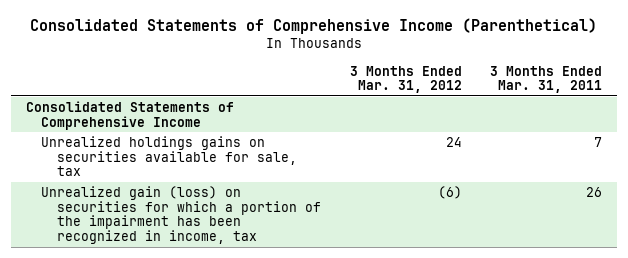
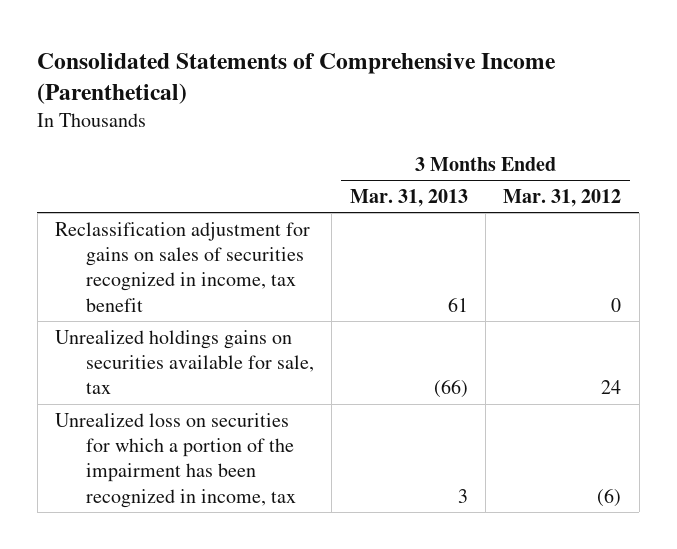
[490,65,603,94] 3 Months Ended Mar. 31, 2011 -> none
none -> [349,188,468,207] Mar. 31, 2013
[25,100,234,130] Consolidated Statements of Comprehensive Income -> none
none -> [55,221,311,312] Reclassification adjustment for gains on sales of securities recognized in income, tax benefit
[41,185,322,245] Unrealized gain (loss) on securities for which a portion of the impairment has been recognized in income, tax -> [55,412,296,508] Unrealized loss on securities for which a portion of the impairment has been recognized in income, tax

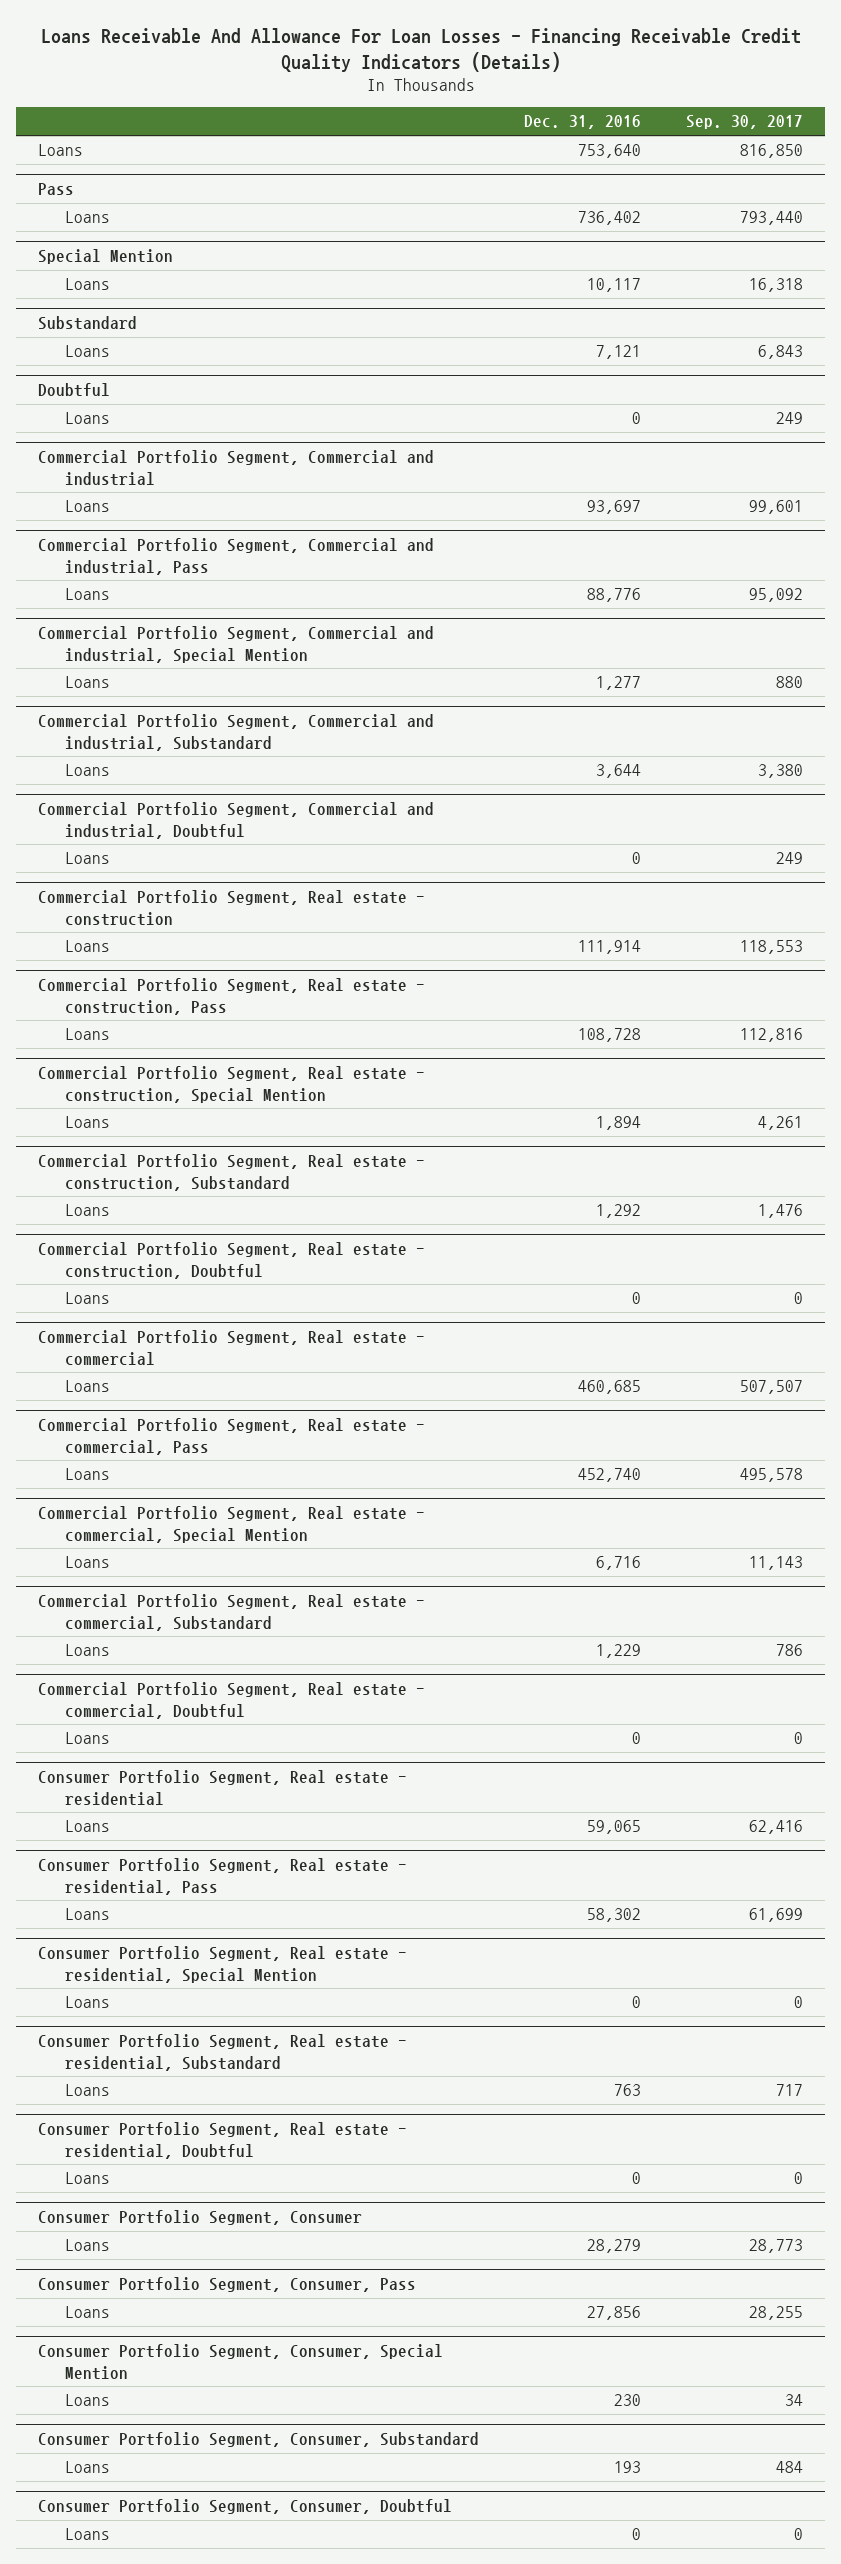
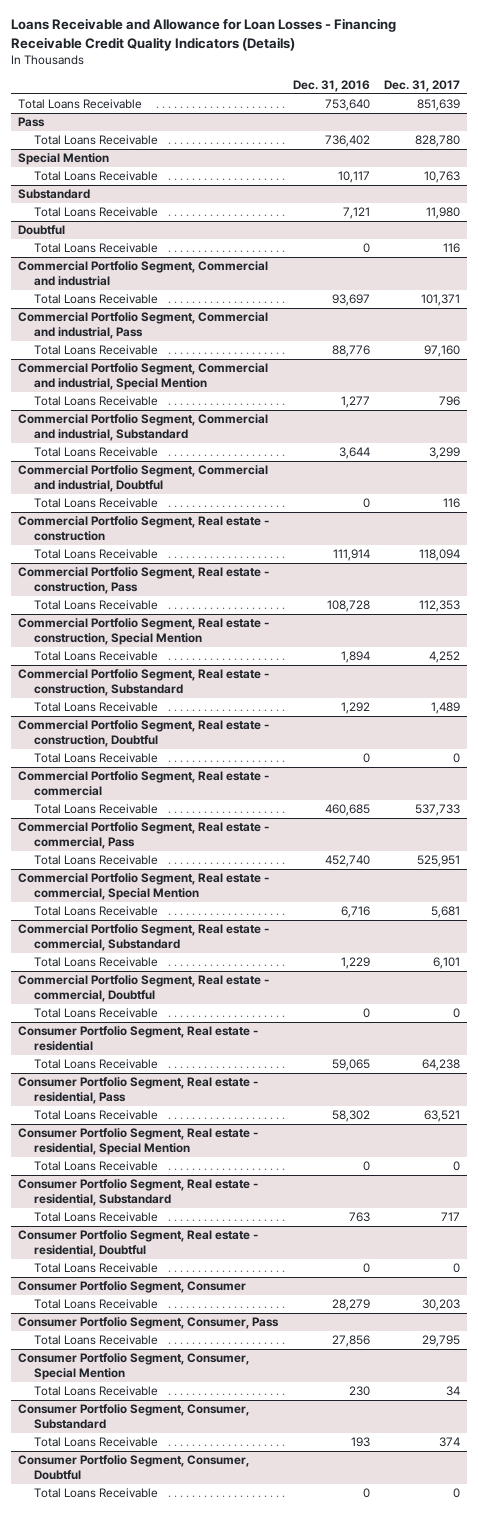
[40,27,801,72] Loans Receivable And Allowance For Loan Losses - Financing Receivable Credit Quality Indicators (Details) -> [10,18,396,51] Loans Receivable and Allowance for Loan Losses - Financing Receivable Credit Quality Indicators (Details)
[685,115,803,130] Sep. 30, 2017 -> none
none -> [384,80,461,93] Dec. 31, 2017
[38,144,84,157] Loans -> [18,99,143,110] Total Loans Receivable
[64,211,110,224] Loans -> [33,135,158,146] Total Loans Receivable
[64,278,110,291] Loans -> [33,171,158,182] Total Loans Receivable
[64,345,110,358] Loans -> [33,207,158,218] Total Loans Receivable
[64,412,110,425] Loans -> [33,243,158,254] Total Loans Receivable
[64,500,110,513] Loans -> [33,294,158,305] Total Loans Receivable
[64,588,110,601] Loans -> [33,345,158,356] Total Loans Receivable
[64,676,110,689] Loans -> [33,396,158,407] Total Loans Receivable
[64,764,110,777] Loans -> [33,447,158,458] Total Loans Receivable
[64,852,110,865] Loans -> [33,498,158,509] Total Loans Receivable
[64,940,110,953] Loans -> [33,549,158,560] Total Loans Receivable
[64,1028,110,1041] Loans -> [33,600,158,611] Total Loans Receivable
[64,1116,110,1129] Loans -> [33,651,158,662] Total Loans Receivable
[64,1204,110,1217] Loans -> [33,702,158,713] Total Loans Receivable
[64,1292,110,1305] Loans -> [33,753,158,764] Total Loans Receivable
[64,1380,110,1393] Loans -> [33,804,158,815] Total Loans Receivable
[64,1468,110,1481] Loans -> [33,855,158,866] Total Loans Receivable
[64,1556,110,1569] Loans -> [33,906,158,917] Total Loans Receivable
[64,1644,110,1657] Loans -> [33,957,158,968] Total Loans Receivable
[64,1732,110,1745] Loans -> [33,1008,158,1019] Total Loans Receivable
[64,1820,110,1833] Loans -> [33,1059,158,1070] Total Loans Receivable
[64,1908,110,1921] Loans -> [33,1110,158,1121] Total Loans Receivable
[64,1996,110,2009] Loans -> [33,1161,158,1172] Total Loans Receivable
[64,2084,110,2097] Loans -> [33,1212,158,1223] Total Loans Receivable
[64,2172,110,2185] Loans -> [33,1263,158,1274] Total Loans Receivable
[64,2239,110,2252] Loans -> [33,1299,158,1310] Total Loans Receivable
[64,2306,110,2319] Loans -> [33,1335,158,1346] Total Loans Receivable
[64,2394,110,2407] Loans -> [33,1386,158,1397] Total Loans Receivable
[64,2461,110,2474] Loans -> [33,1437,158,1448] Total Loans Receivable
[64,2528,110,2541] Loans -> [33,1488,158,1499] Total Loans Receivable

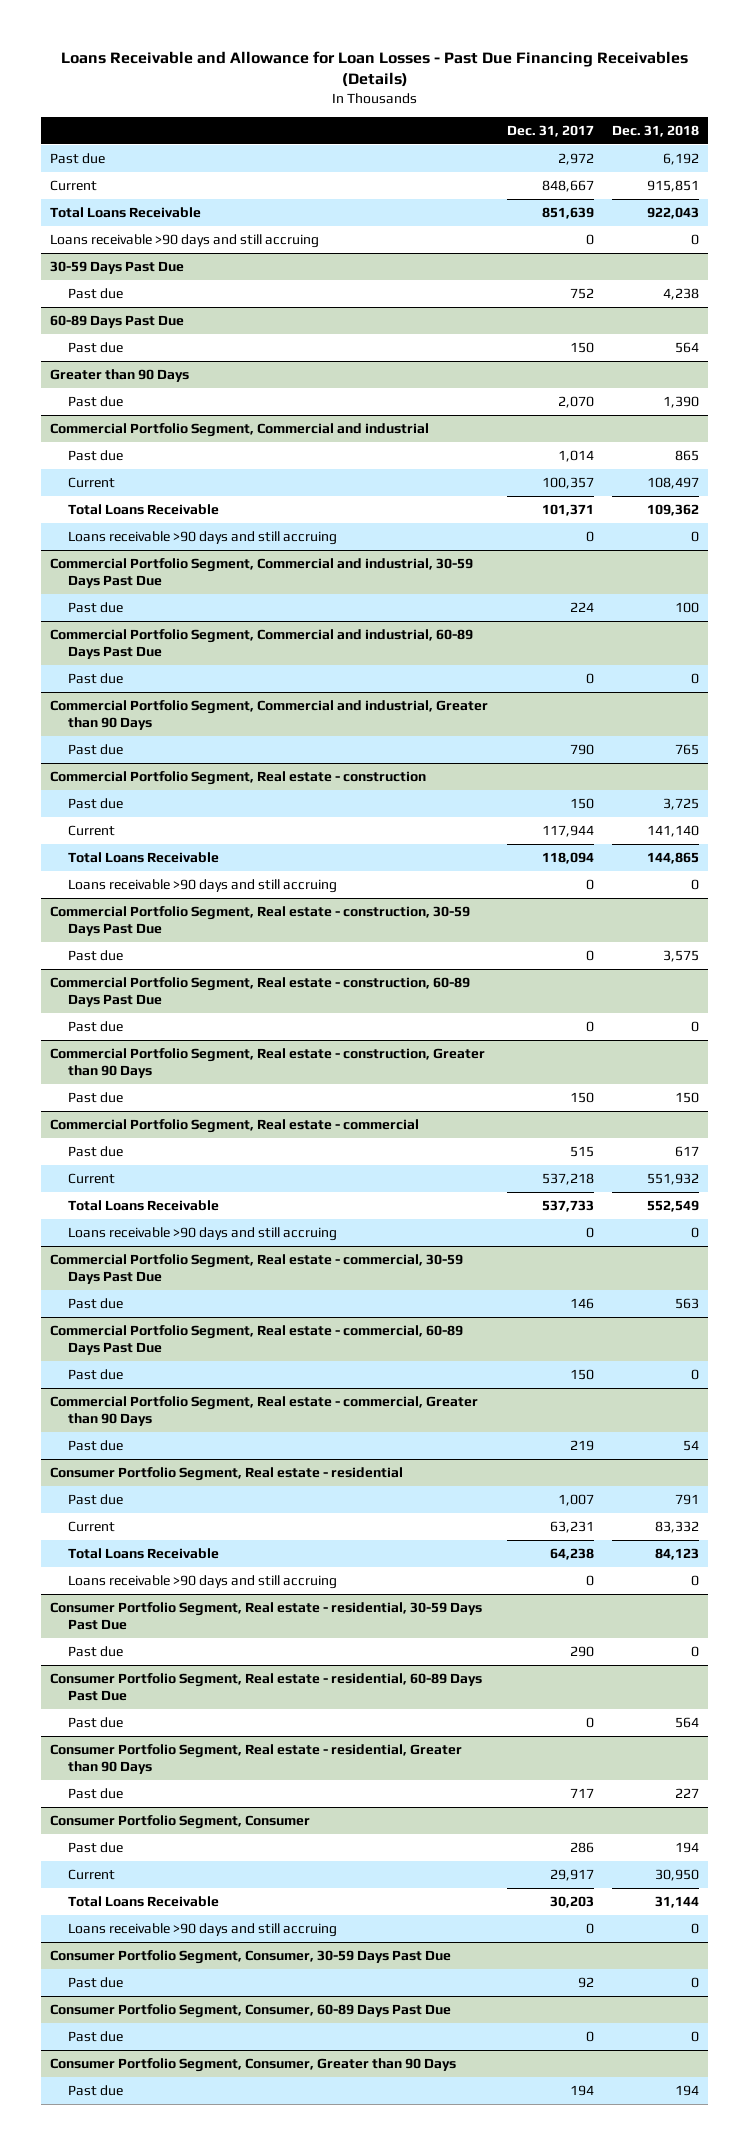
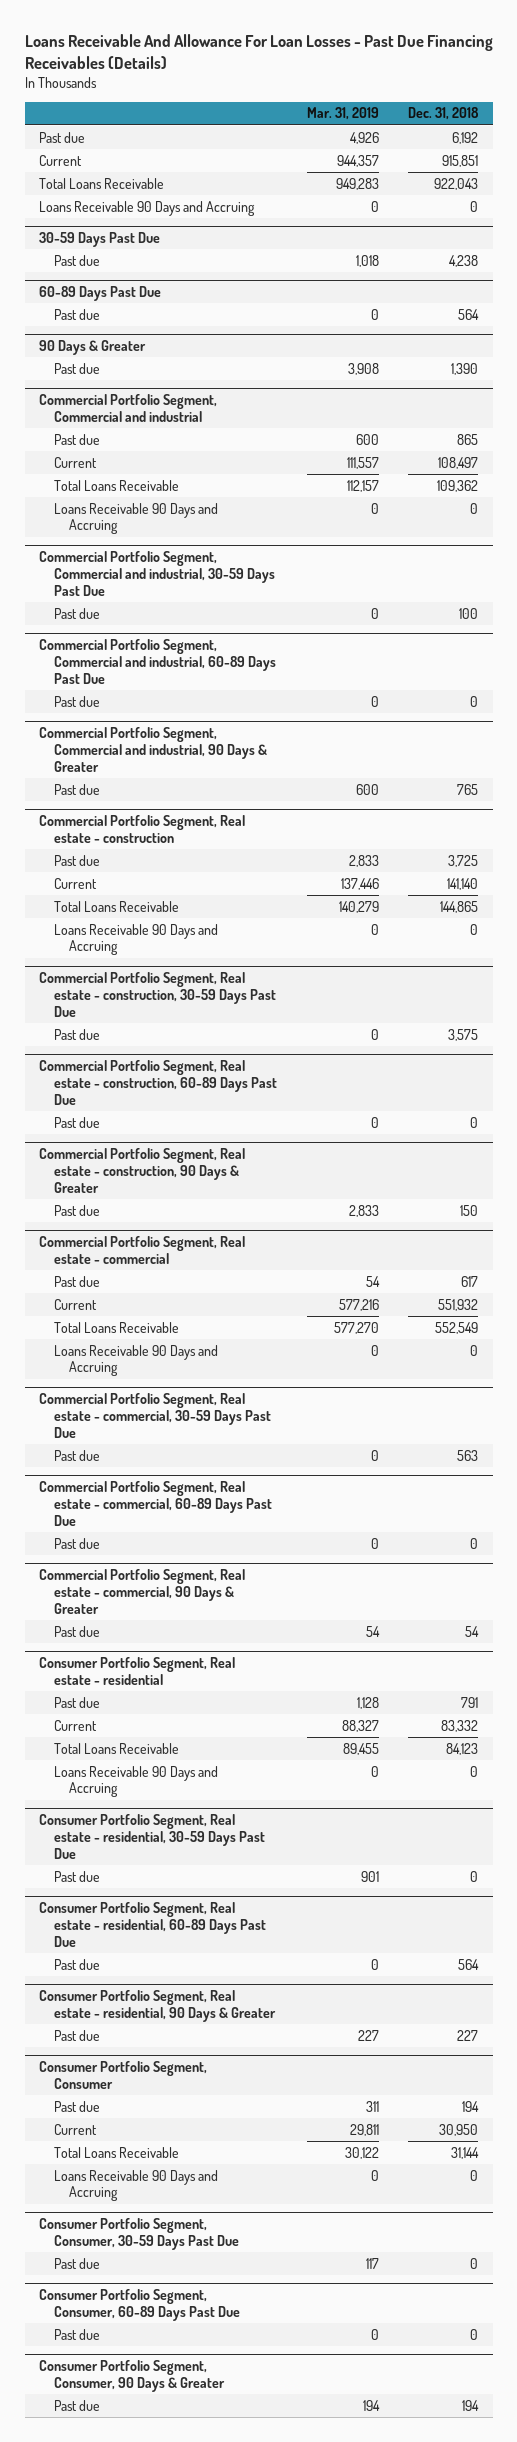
[60,50,688,88] Loans Receivable and Allowance for Loan Losses - Past Due Financing Receivables (Details) -> [24,33,493,69] Loans Receivable And Allowance For Loan Losses - Past Due Financing Receivables (Details)
[506,124,594,137] Dec. 31, 2017 -> none
none -> [306,107,379,121] Mar. 31, 2019
[50,233,320,248] Loans receivable >90 days and still accruing -> [39,200,256,216] Loans Receivable 90 Days and Accruing
[50,368,190,382] Greater than 90 Days -> [39,340,147,356] 90 Days & Greater
[68,530,338,545] Loans receivable >90 days and still accruing -> [54,502,219,535] Loans Receivable 90 Days and Accruing
[50,699,489,730] Commercial Portfolio Segment, Commercial and industrial, Greater than 90 Days -> [39,727,268,772] Commercial Portfolio Segment, Commercial and industrial, 90 Days & Greater
[68,878,338,893] Loans receivable >90 days and still accruing -> [54,923,219,956] Loans Receivable 90 Days and Accruing
[50,1047,486,1078] Commercial Portfolio Segment, Real estate - construction, Greater than 90 Days -> [39,1148,246,1193] Commercial Portfolio Segment, Real estate - construction, 90 Days & Greater
[68,1226,338,1241] Loans receivable >90 days and still accruing -> [54,1344,219,1377] Loans Receivable 90 Days and Accruing
[50,1395,479,1426] Commercial Portfolio Segment, Real estate - commercial, Greater than 90 Days -> [39,1569,246,1614] Commercial Portfolio Segment, Real estate - commercial, 90 Days & Greater
[68,1574,338,1589] Loans receivable >90 days and still accruing -> [54,1765,219,1798] Loans Receivable 90 Days and Accruing
[50,1743,463,1774] Consumer Portfolio Segment, Real estate - residential, Greater than 90 Days -> [39,1990,277,2022] Consumer Portfolio Segment, Real estate - residential, 90 Days & Greater
[68,1922,338,1937] Loans receivable >90 days and still accruing -> [54,2169,219,2202] Loans Receivable 90 Days and Accruing
[50,2057,457,2072] Consumer Portfolio Segment, Consumer, Greater than 90 Days -> [39,2360,226,2392] Consumer Portfolio Segment, Consumer, 90 Days & Greater

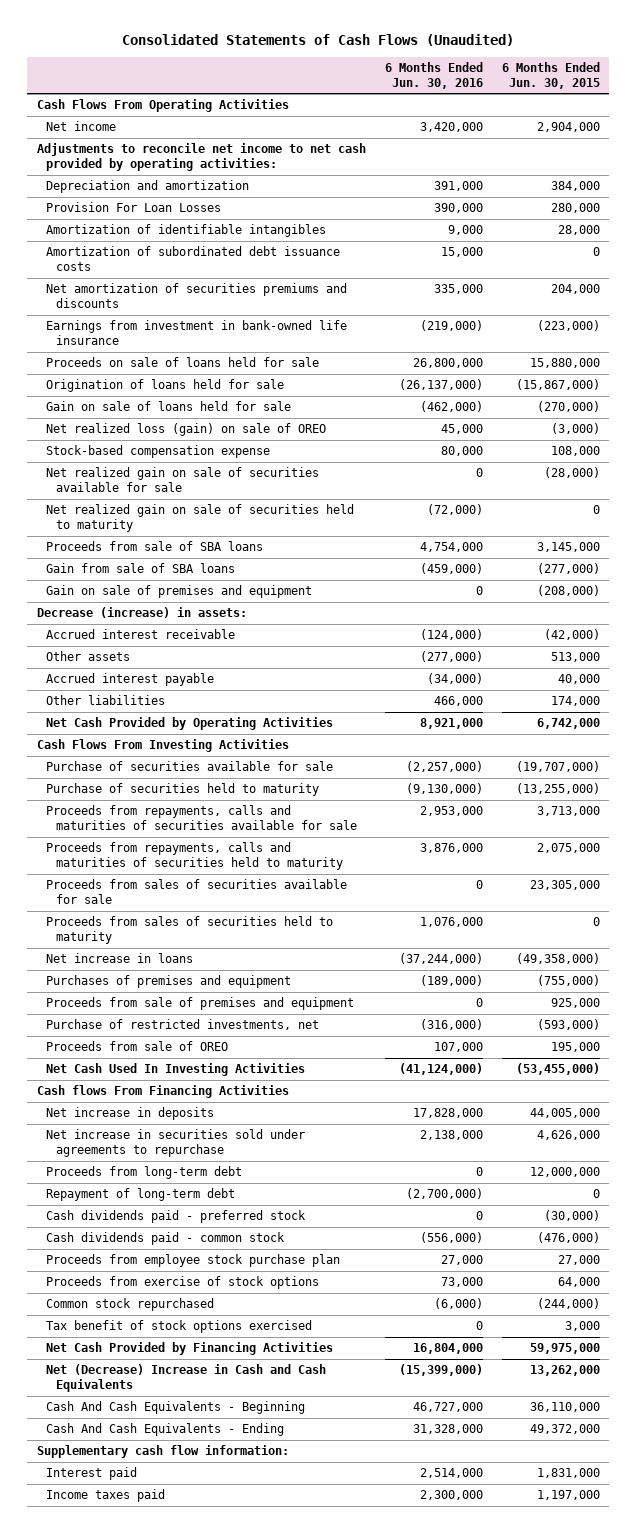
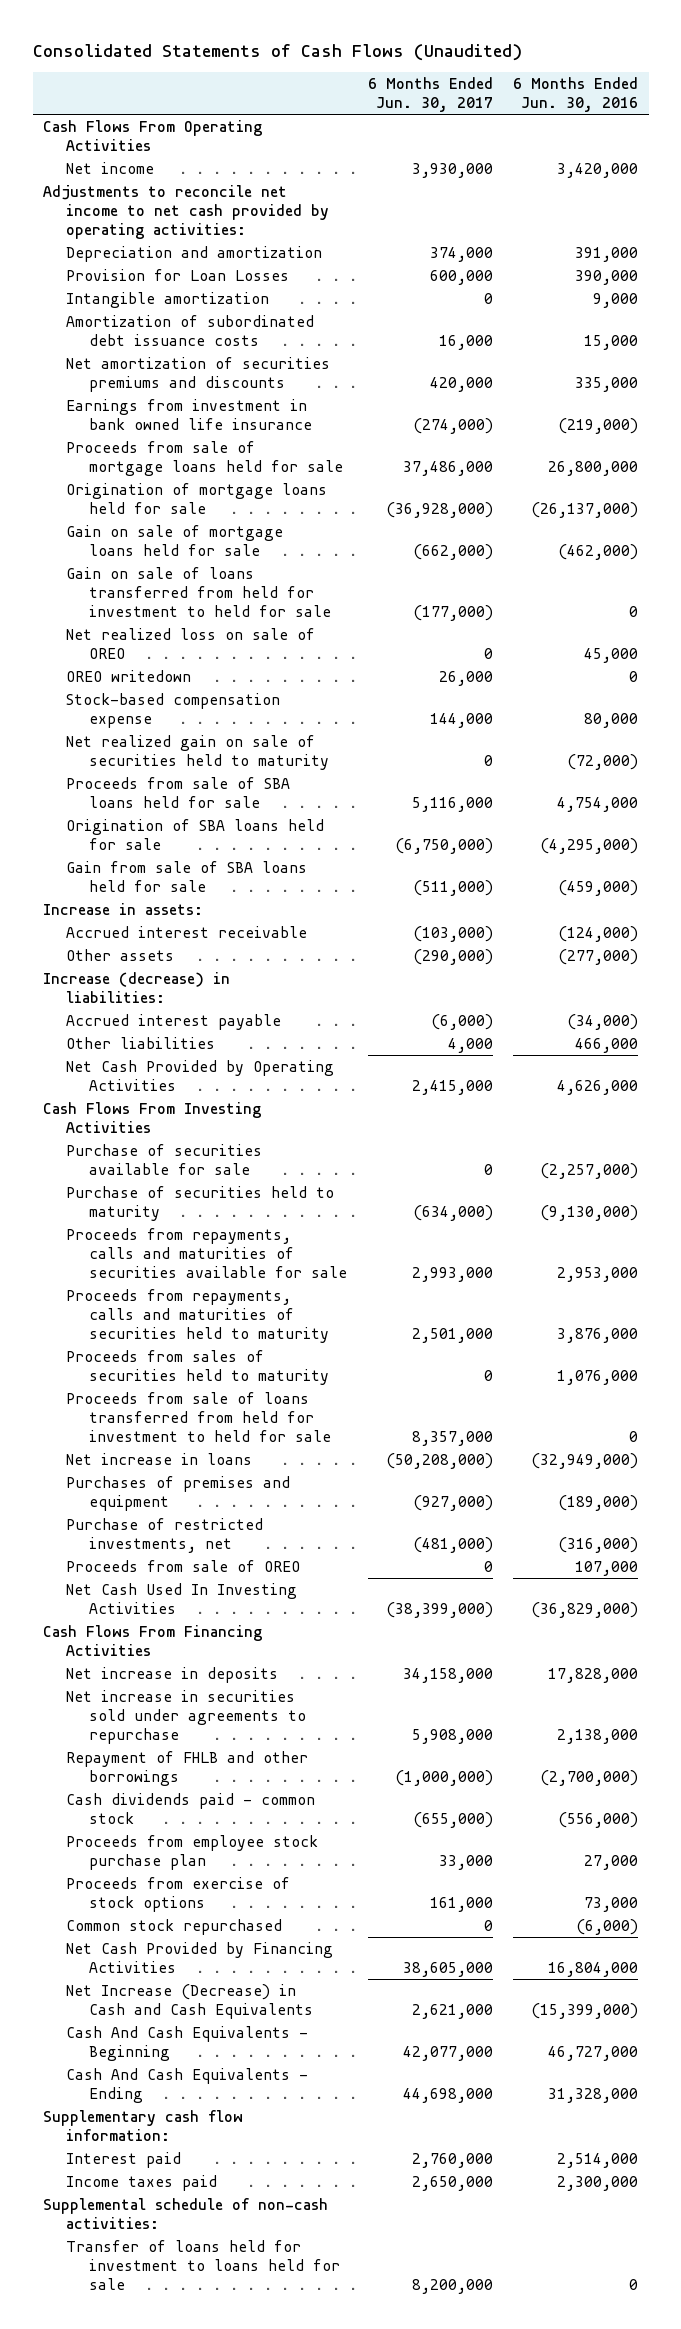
[501,61,600,89] 6 Months Ended Jun. 30, 2015 -> none
none -> [367,76,493,112] 6 Months Ended Jun. 30, 2017
[46,202,222,213] Provision For Loan Losses -> [65,268,289,281] Provision for Loan Losses
[46,224,327,238] Amortization of identifiable intangibles -> [65,291,269,308] Intangible amortization
[46,320,348,346] Earnings from investment in bank-owned life insurance -> [65,398,312,430] Earnings from investment in bank owned life insurance
[46,357,320,368] Proceeds on sale of loans held for sale -> [65,440,343,476] Proceeds from sale of mortgage loans held for sale
[46,379,285,393] Origination of loans held for sale -> [65,482,327,514] Origination of mortgage loans held for sale
[46,401,292,412] Gain on sale of loans held for sale -> [65,524,283,556] Gain on sale of mortgage loans held for sale
none -> [65,566,331,617] Gain on sale of loans transferred from held for investment to held for sale
[46,423,327,437] Net realized loss (gain) on sale of OREO -> [65,627,315,659] Net realized loss on sale of OREO
none -> [65,669,191,682] OREO writedown
[46,467,320,493] Net realized gain on sale of securities available for sale -> none
[46,585,313,599] Gain on sale of premises and equipment -> none
[46,541,264,552] Proceeds from sale of SBA loans -> [65,776,290,808] Proceeds from sale of SBA loans held for sale
none -> [65,818,324,850] Origination of SBA loans held for sale
[46,563,236,574] Gain from sale of SBA loans -> [65,860,307,892] Gain from sale of SBA loans held for sale
[36,607,247,619] Decrease (increase) in assets: -> [43,902,204,915] Increase in assets:
none -> [43,971,231,1003] Increase (decrease) in liabilities:
[419,718,483,730] 8,921,000 -> [557,1079,639,1095] 4,626,000
[46,879,348,905] Proceeds from sales of securities available for sale -> none
none -> [65,1391,331,1442] Proceeds from sale of loans transferred from held for investment to held for sale
[398,953,483,965] (37,244,000) -> [531,1452,639,1469] (32,949,000)
[46,997,355,1011] Proceeds from sale of premises and equipment -> none
[398,1063,483,1076] (41,124,000) -> [531,1601,639,1618] (36,829,000)
[36,1085,289,1099] Cash flows From Financing Activities -> [43,1624,263,1656] Cash Flows From Financing Activities
[46,1166,243,1180] Proceeds from long-term debt -> none
[46,1188,236,1202] Repayment of long-term debt -> none
[46,1210,307,1224] Cash dividends paid - preferred stock -> none
none -> [65,1750,308,1786] Repayment of FHLB and other borrowings
[46,1320,313,1334] Tax benefit of stock options exercised -> none
[46,1364,327,1393] Net (Decrease) Increase in Cash and Cash Equivalents -> [65,1983,313,2019] Net Increase (Decrease) in Cash and Cash Equivalents
none -> [43,2197,329,2229] Supplemental schedule of non-cash activities:
none -> [65,2239,340,2290] Transfer of loans held for investment to loans held for sale

